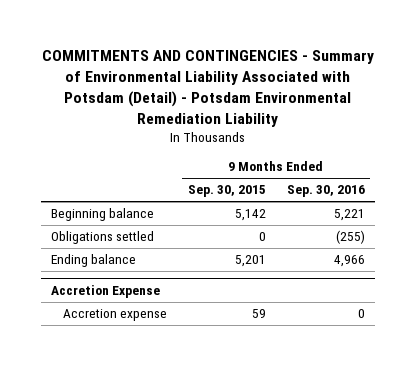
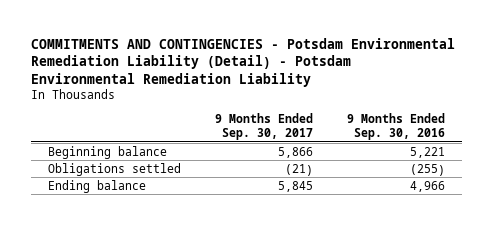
[41,50,374,127] COMMITMENTS AND CONTINGENCIES - Summary of Environmental Liability Associated with Potsdam (Detail) - Potsdam Environmental Remediation Liability -> [31,37,456,88] COMMITMENTS AND CONTINGENCIES - Potsdam Environmental Remediation Liability (Detail) - Potsdam Environmental Remediation Liability
[187,185,266,198] Sep. 30, 2015 -> none
none -> [215,113,314,140] 9 Months Ended Sep. 30, 2017
[51,285,161,299] Accretion Expense -> none
[62,309,167,322] Accretion expense -> none

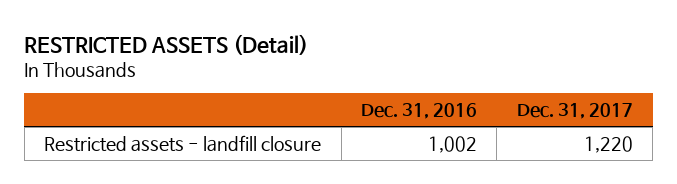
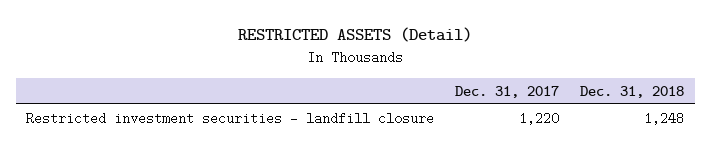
[360,103,477,120] Dec. 31, 2016 -> none
none -> [580,85,685,98] Dec. 31, 2018
[44,134,322,152] Restricted assets - landfill closure -> [26,111,435,125] Restricted investment securities - landfill closure

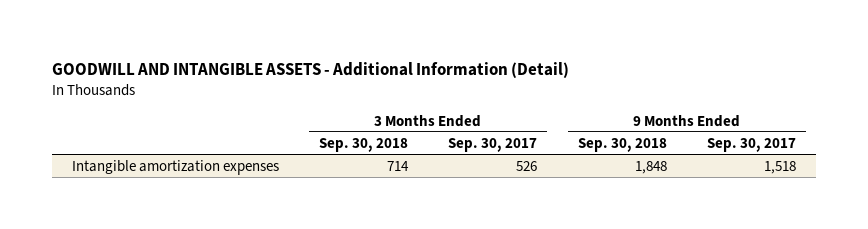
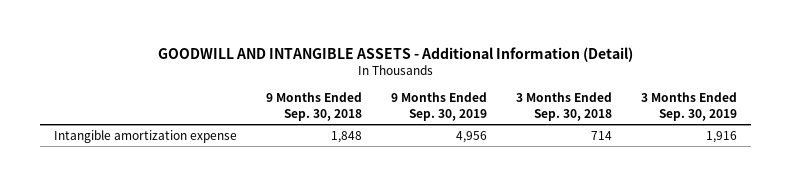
[448,138,538,153] Sep. 30, 2017 -> none
[706,138,796,153] Sep. 30, 2017 -> none
none -> [391,92,488,122] 9 Months Ended Sep. 30, 2019
none -> [640,92,737,122] 3 Months Ended Sep. 30, 2019
[71,160,279,176] Intangible amortization expenses -> [54,129,238,143] Intangible amortization expense

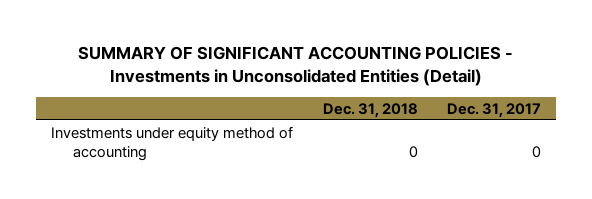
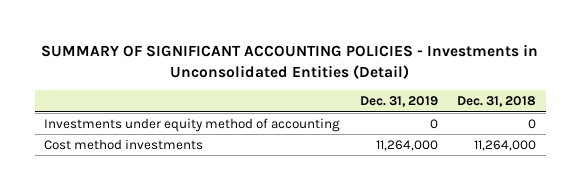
[447,102,542,118] Dec. 31, 2017 -> none
none -> [359,96,438,108] Dec. 31, 2019
none -> [44,138,204,150] Cost method investments

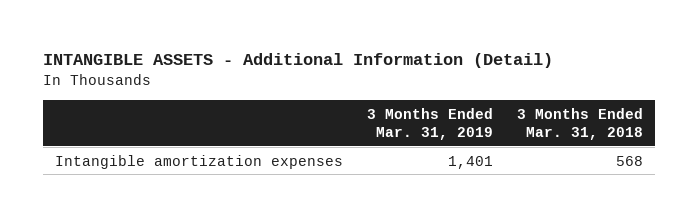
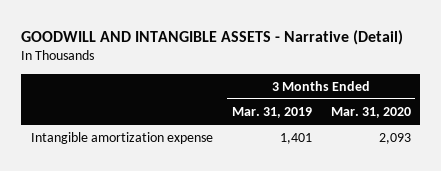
[42,53,553,69] INTANGIBLE ASSETS - Additional Information (Detail) -> [21,30,404,46] GOODWILL AND INTANGIBLE ASSETS - Narrative (Detail)
[517,107,644,141] 3 Months Ended Mar. 31, 2018 -> none
none -> [330,106,411,118] Mar. 31, 2020
[54,154,343,169] Intangible amortization expenses -> [30,132,213,145] Intangible amortization expense

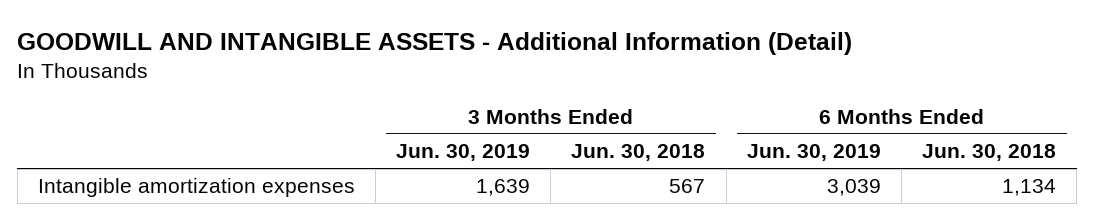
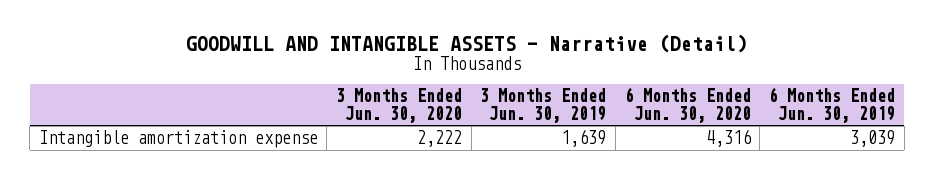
[17,31,853,55] GOODWILL AND INTANGIBLE ASSETS - Additional Information (Detail) -> [185,34,747,54] GOODWILL AND INTANGIBLE ASSETS - Narrative (Detail)
[571,144,706,162] Jun. 30, 2018 -> none
[922,144,1057,162] Jun. 30, 2018 -> none
none -> [336,88,463,123] 3 Months Ended Jun. 30, 2020
none -> [624,87,751,123] 6 Months Ended Jun. 30, 2020
[37,178,355,198] Intangible amortization expenses -> [38,130,318,149] Intangible amortization expense

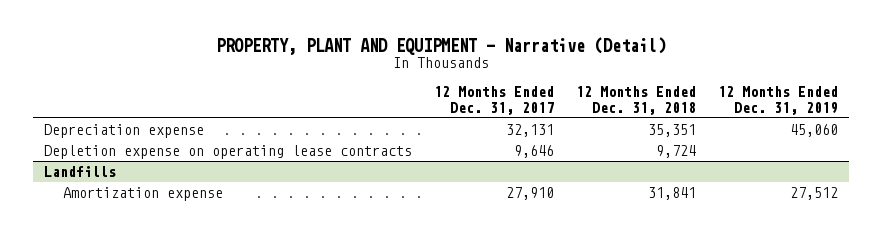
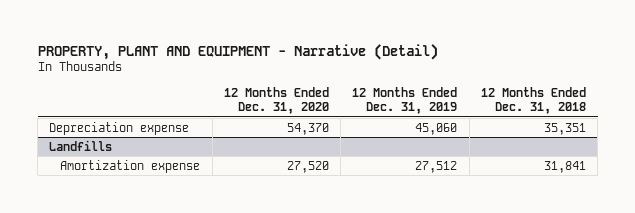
[434,85,555,115] 12 Months Ended Dec. 31, 2017 -> none
none -> [223,86,329,115] 12 Months Ended Dec. 31, 2020
[44,145,413,160] Depletion expense on operating lease contracts -> none

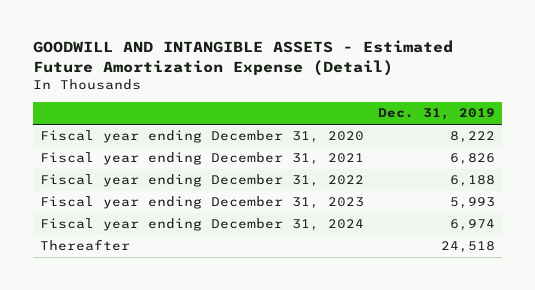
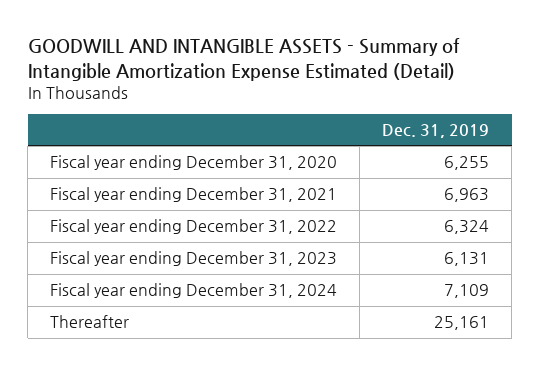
[32,40,453,77] GOODWILL AND INTANGIBLE ASSETS - Estimated Future Amortization Expense (Detail) -> [27,38,460,81] GOODWILL AND INTANGIBLE ASSETS - Summary of Intangible Amortization Expense Estimated (Detail)
[449,131,495,144] 8,222 -> [444,156,490,171] 6,255
[449,153,495,166] 6,826 -> [444,188,490,203] 6,963
[449,175,495,188] 6,188 -> [444,220,490,235] 6,324
[449,197,495,210] 5,993 -> [444,252,490,267] 6,131
[449,219,495,232] 6,974 -> [444,284,490,299] 7,109
[440,241,495,254] 24,518 -> [434,316,490,331] 25,161

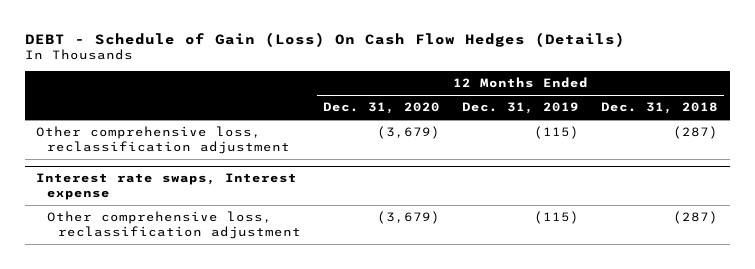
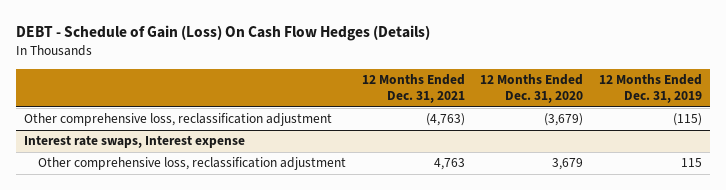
[601,102,719,115] Dec. 31, 2018 -> none
none -> [361,74,465,104] 12 Months Ended Dec. 31, 2021
[376,211,440,225] (3,679) -> [552,158,584,171] 3,679
[534,211,580,225] (115) -> [680,158,702,168] 115

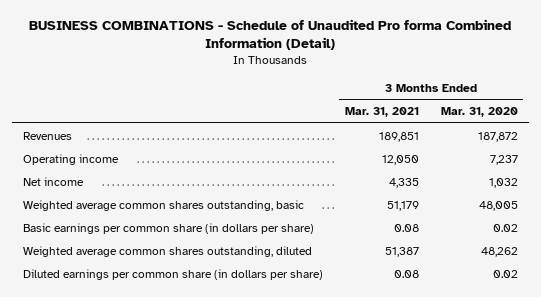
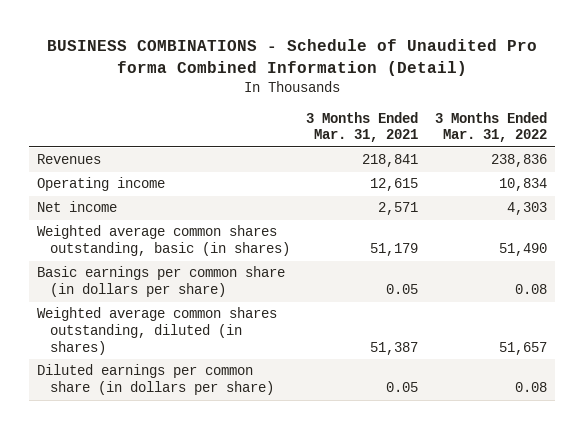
[440,107,518,118] Mar. 31, 2020 -> none
none -> [434,111,547,143] 3 Months Ended Mar. 31, 2022
[378,131,419,142] 189,851 -> [362,154,419,168] 218,841
[381,154,419,165] 12,050 -> [370,178,419,192] 12,615
[388,177,419,188] 4,335 -> [378,202,419,216] 2,571
[22,199,304,211] Weighted average common shares outstanding, basic -> [37,225,291,257] Weighted average common shares outstanding, basic (in shares)
[393,223,419,232] 0.08 -> [386,284,419,295] 0.05
[22,245,312,257] Weighted average common shares outstanding, diluted -> [37,307,278,356] Weighted average common shares outstanding, diluted (in shares)
[393,269,419,278] 0.08 -> [386,382,419,393] 0.05

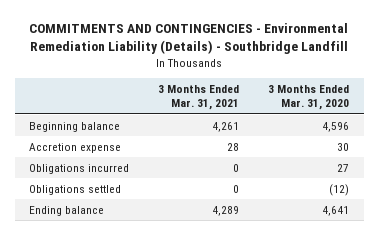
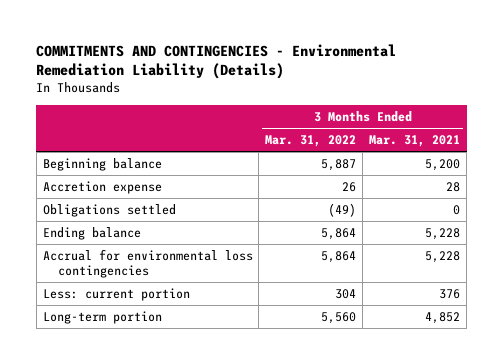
[29,22,349,55] COMMITMENTS AND CONTINGENCIES - Environmental Remediation Liability (Details) - Southbridge Landfill -> [36,43,397,80] COMMITMENTS AND CONTINGENCIES - Environmental Remediation Liability (Details)
[268,85,350,111] 3 Months Ended Mar. 31, 2020 -> none
none -> [265,135,357,148] Mar. 31, 2022
[212,121,240,132] 4,261 -> [425,158,461,171] 5,200
[29,163,130,174] Obligations incurred -> none
[212,205,240,216] 4,289 -> [425,227,461,240] 5,228
none -> [42,248,253,278] Accrual for environmental loss contingencies
none -> [42,287,190,301] Less: current portion
none -> [42,310,162,324] Long-term portion

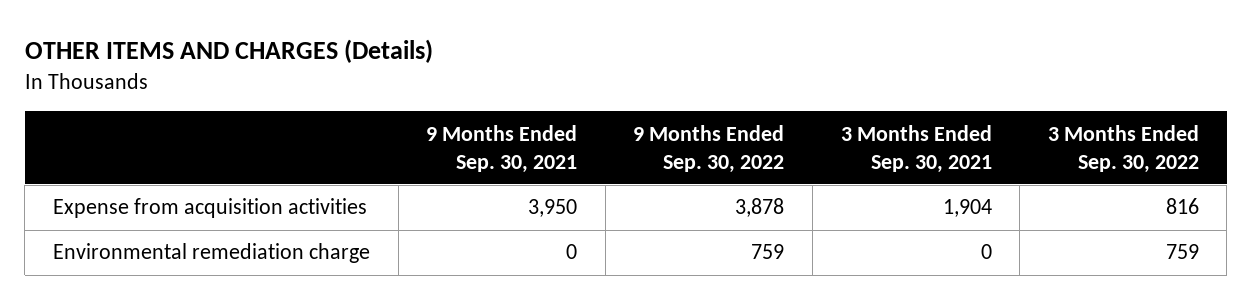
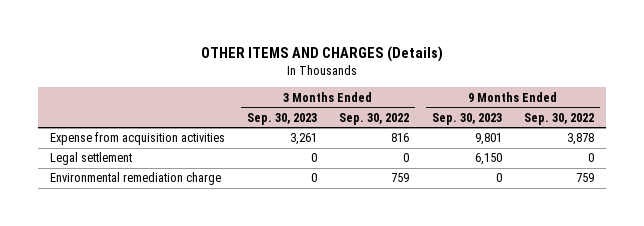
[426,124,578,173] 9 Months Ended Sep. 30, 2021 -> none
[840,124,992,173] 3 Months Ended Sep. 30, 2021 -> none
none -> [247,112,318,125] Sep. 30, 2023
none -> [431,112,502,125] Sep. 30, 2023
none -> [49,152,132,166] Legal settlement

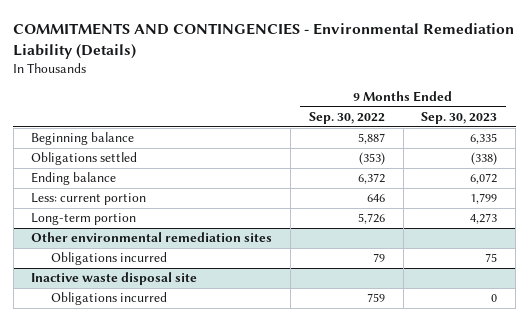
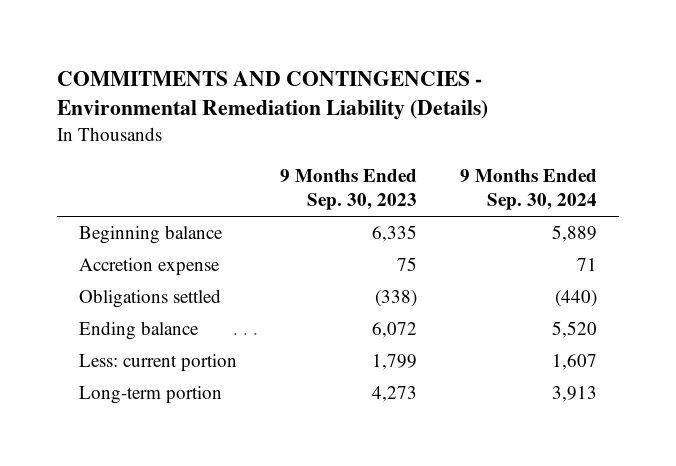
[308,112,385,125] Sep. 30, 2022 -> none
none -> [460,169,598,211] 9 Months Ended Sep. 30, 2024
none -> [78,258,220,276] Accretion expense
[31,232,273,243] Other environmental remediation sites -> none
[51,252,168,266] Obligations incurred -> none
[31,272,198,286] Inactive waste disposal site -> none
[51,292,168,306] Obligations incurred -> none

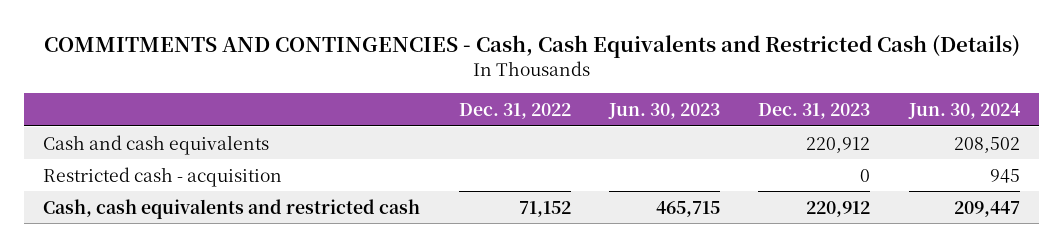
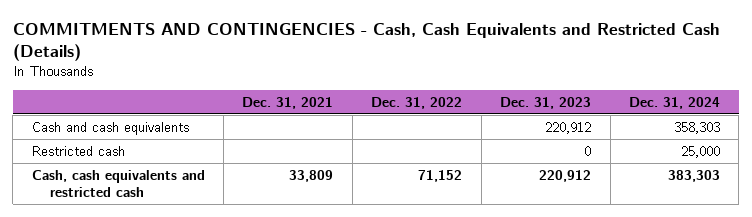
[608,102,721,119] Jun. 30, 2023 -> none
[907,102,1020,119] Jun. 30, 2024 -> none
none -> [242,96,334,109] Dec. 31, 2021
none -> [629,96,721,109] Dec. 31, 2024
[43,166,283,187] Restricted cash - acquisition -> [31,145,125,156] Restricted cash

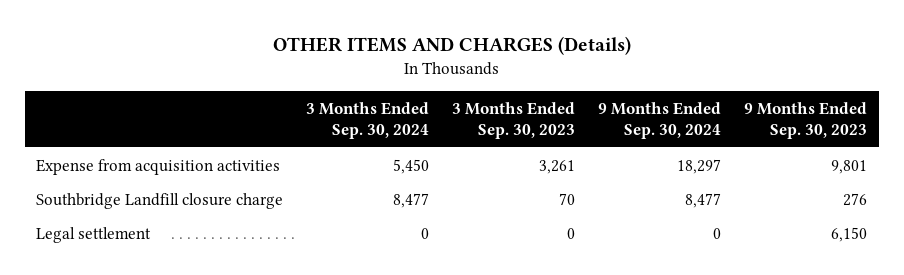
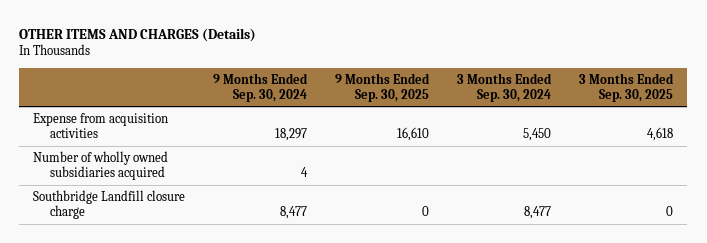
[452,102,576,140] 3 Months Ended Sep. 30, 2023 -> none
[744,102,868,140] 9 Months Ended Sep. 30, 2023 -> none
none -> [335,72,431,102] 9 Months Ended Sep. 30, 2025
none -> [579,72,675,102] 3 Months Ended Sep. 30, 2025
none -> [33,151,169,181] Number of wholly owned subsidiaries acquired
[36,226,152,243] Legal settlement -> none

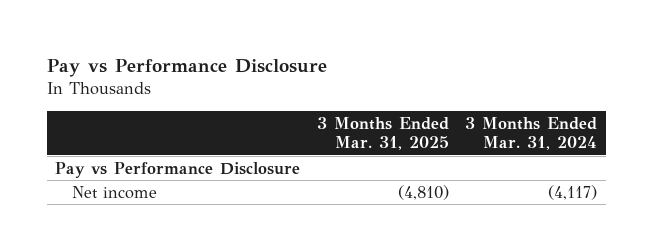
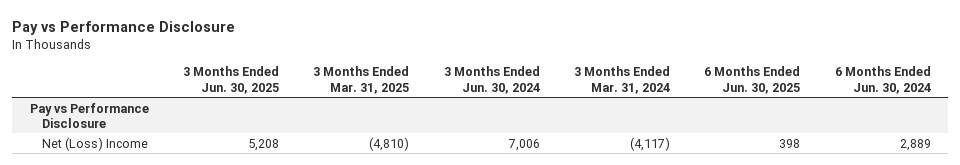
none -> [182,66,279,94] 3 Months Ended Jun. 30, 2025
none -> [443,66,540,94] 3 Months Ended Jun. 30, 2024
none -> [704,66,801,94] 6 Months Ended Jun. 30, 2025
none -> [834,66,931,94] 6 Months Ended Jun. 30, 2024
[72,185,158,199] Net income -> [41,136,148,151] Net (Loss) Income

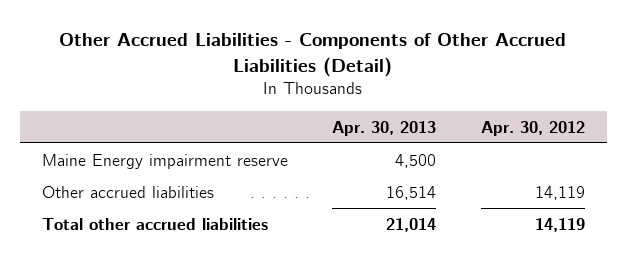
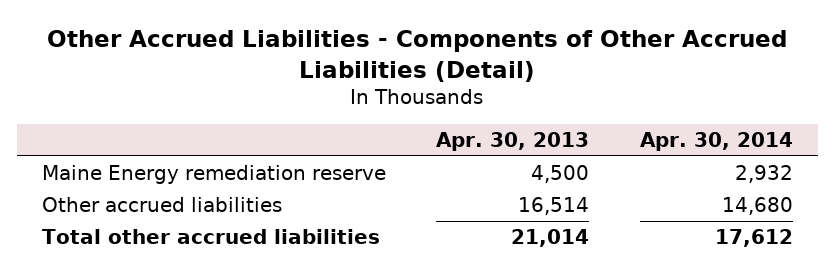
[480,120,585,136] Apr. 30, 2012 -> none
none -> [639,131,793,151] Apr. 30, 2014
[41,153,288,169] Maine Energy impairment reserve -> [42,165,387,185] Maine Energy remediation reserve

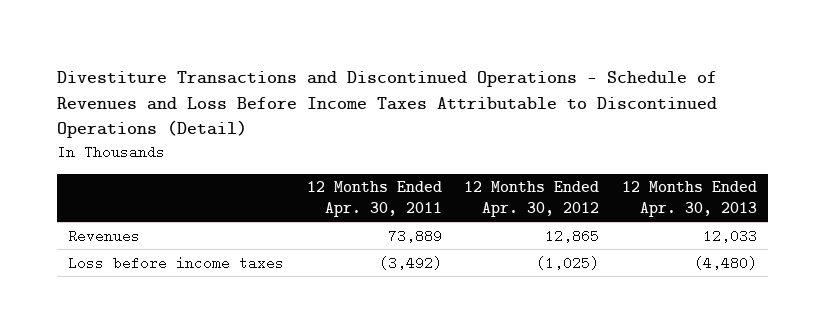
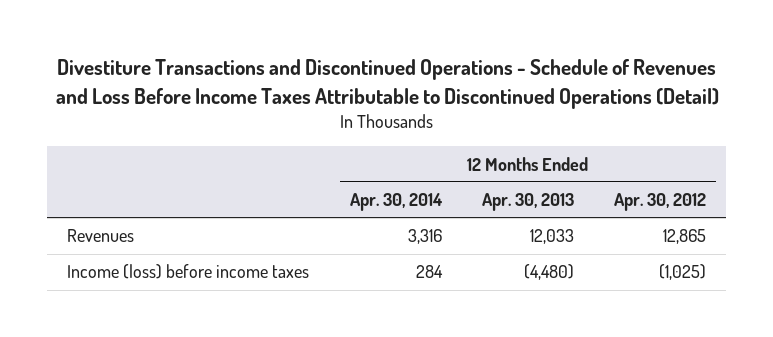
[306,181,442,218] 12 Months Ended Apr. 30, 2011 -> none
none -> [349,193,443,212] Apr. 30, 2014
[68,255,285,270] Loss before income taxes -> [67,264,310,280] Income (loss) before income taxes

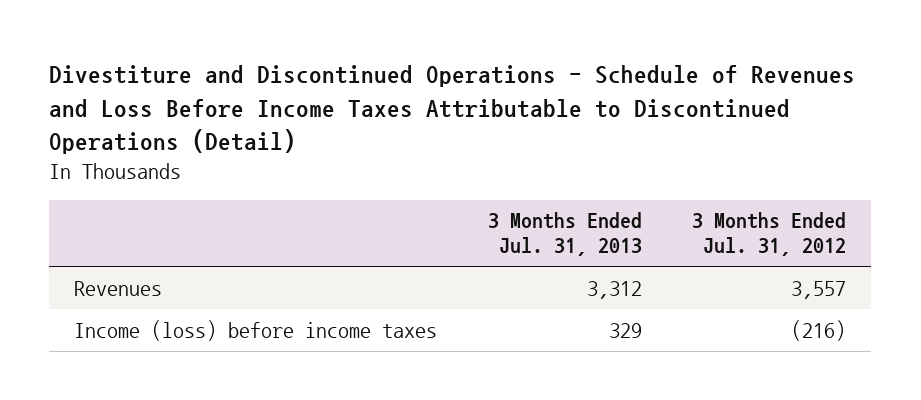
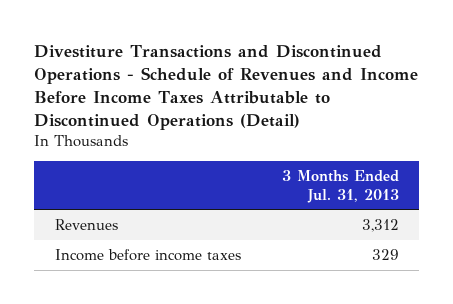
[49,65,856,155] Divestiture and Discontinued Operations - Schedule of Revenues and Loss Before Income Taxes Attributable to Discontinued Operations (Detail) -> [34,45,419,131] Divestiture Transactions and Discontinued Operations - Schedule of Revenues and Income Before Income Taxes Attributable to Discontinued Operations (Detail)
[692,212,847,257] 3 Months Ended Jul. 31, 2012 -> none
[74,319,438,341] Income (loss) before income taxes -> [54,249,241,262] Income before income taxes

